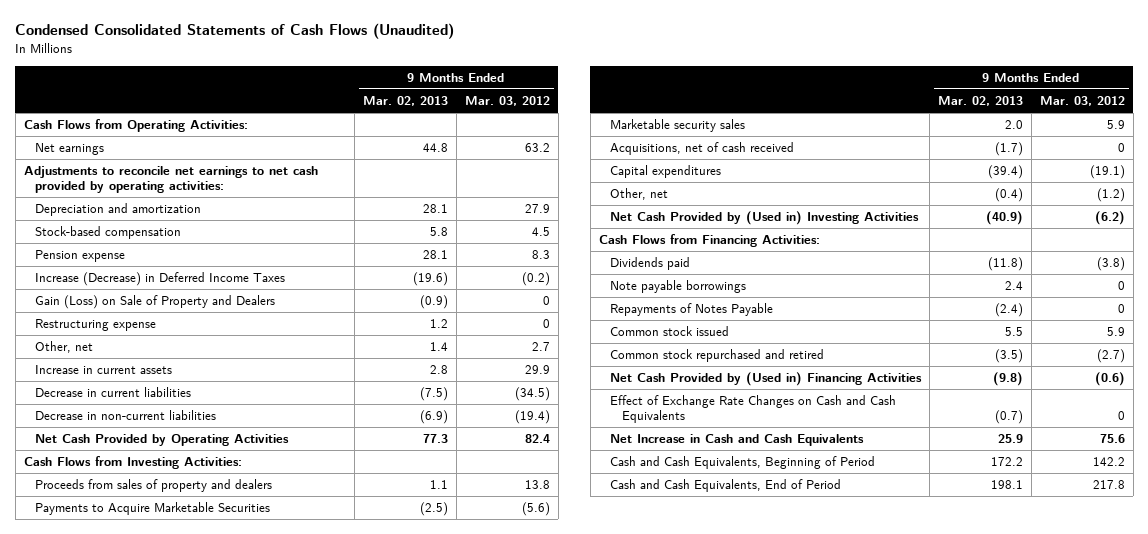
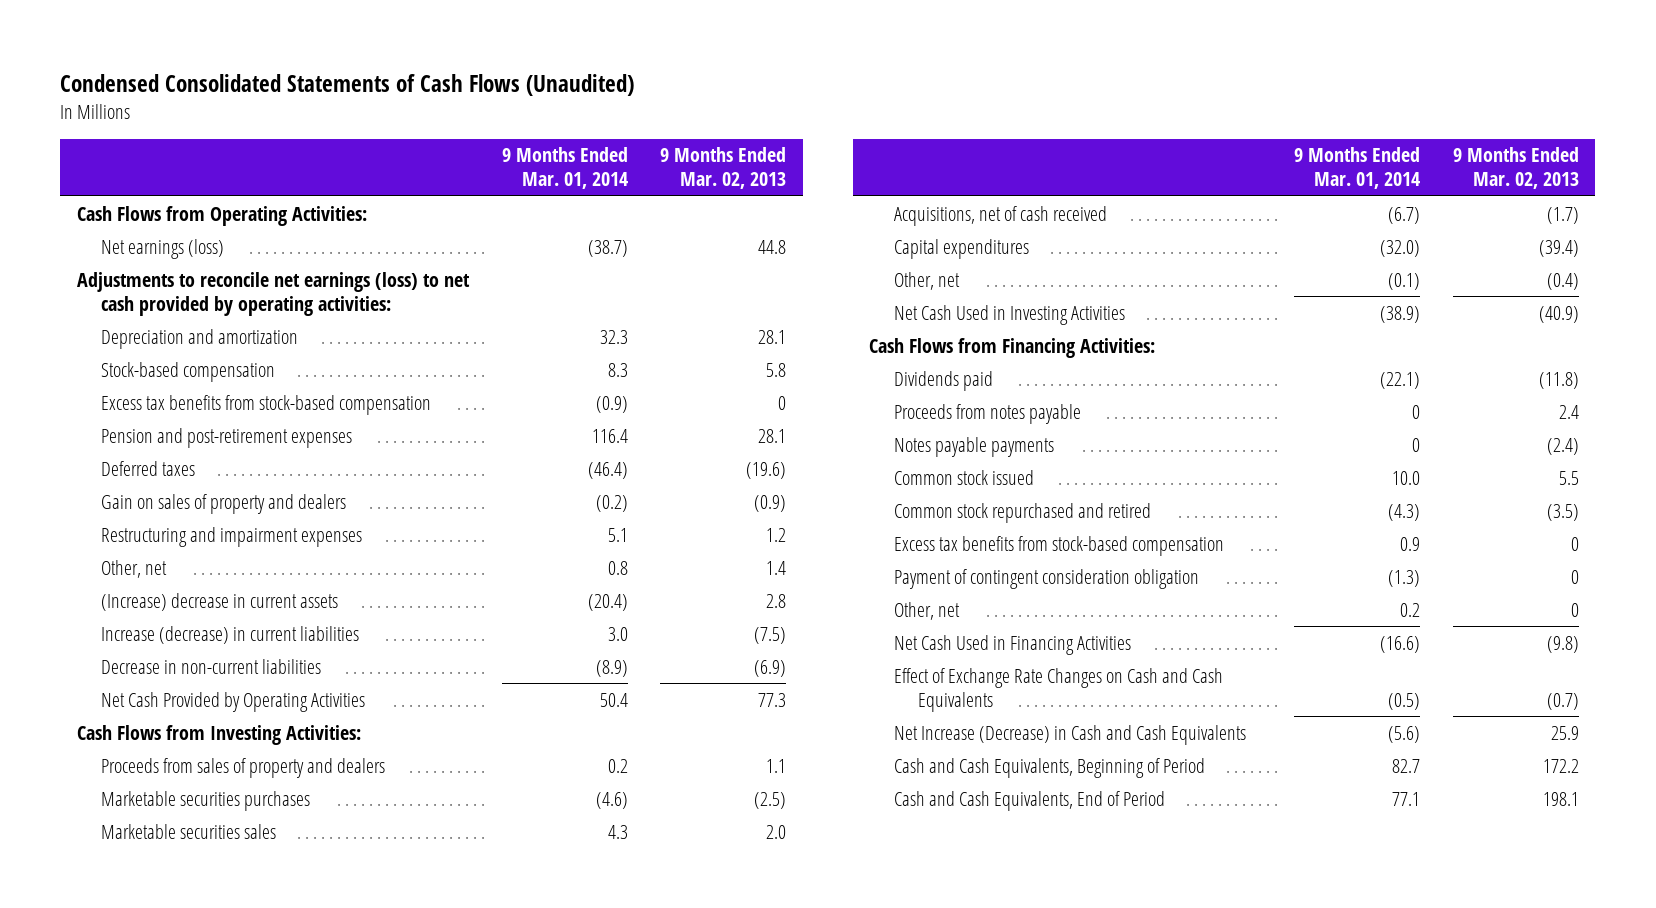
[464,96,550,107] Mar. 03, 2012 -> none
none -> [501,147,628,190] 9 Months Ended Mar. 01, 2014
[35,143,105,156] Net earnings -> [101,238,225,259] Net earnings (loss)
[23,166,318,194] Adjustments to reconcile net earnings to net cash provided by operating activities: -> [76,271,470,316] Adjustments to reconcile net earnings (loss) to net cash provided by operating activities:
none -> [101,394,432,415] Excess tax benefits from stock-based compensation
[35,250,126,263] Pension expense -> [101,427,353,448] Pension and post-retirement expenses
[35,272,286,287] Increase (Decrease) in Deferred Income Taxes -> [101,460,196,476] Deferred taxes
[35,295,276,310] Gain (Loss) on Sale of Property and Dealers -> [101,493,347,514] Gain on sales of property and dealers
[35,319,157,332] Restructuring expense -> [101,526,363,547] Restructuring and impairment expenses
[35,365,173,375] Increase in current assets -> [101,592,339,611] (Increase) decrease in current assets
[35,387,192,398] Decrease in current liabilities -> [101,625,360,644] Increase (decrease) in current liabilities
[35,502,271,516] Payments to Acquire Marketable Securities -> [101,790,311,811] Marketable securities purchases
[610,119,746,133] Marketable security sales -> [101,823,277,839] Marketable securities sales
[610,211,920,226] Net Cash Provided by (Used in) Investing Activities -> [893,304,1125,325] Net Cash Used in Investing Activities
[610,280,747,294] Note payable borrowings -> [893,403,1081,424] Proceeds from notes payable
[610,303,774,317] Repayments of Notes Payable -> [893,436,1054,457] Notes payable payments
none -> [893,535,1224,556] Excess tax benefits from stock-based compensation
none -> [893,568,1199,589] Payment of contingent consideration obligation
none -> [893,601,960,620] Other, net
[610,372,923,387] Net Cash Provided by (Used in) Financing Activities -> [893,634,1131,655] Net Cash Used in Financing Activities
[610,434,865,447] Net Increase in Cash and Cash Equivalents -> [893,724,1246,745] Net Increase (Decrease) in Cash and Cash Equivalents

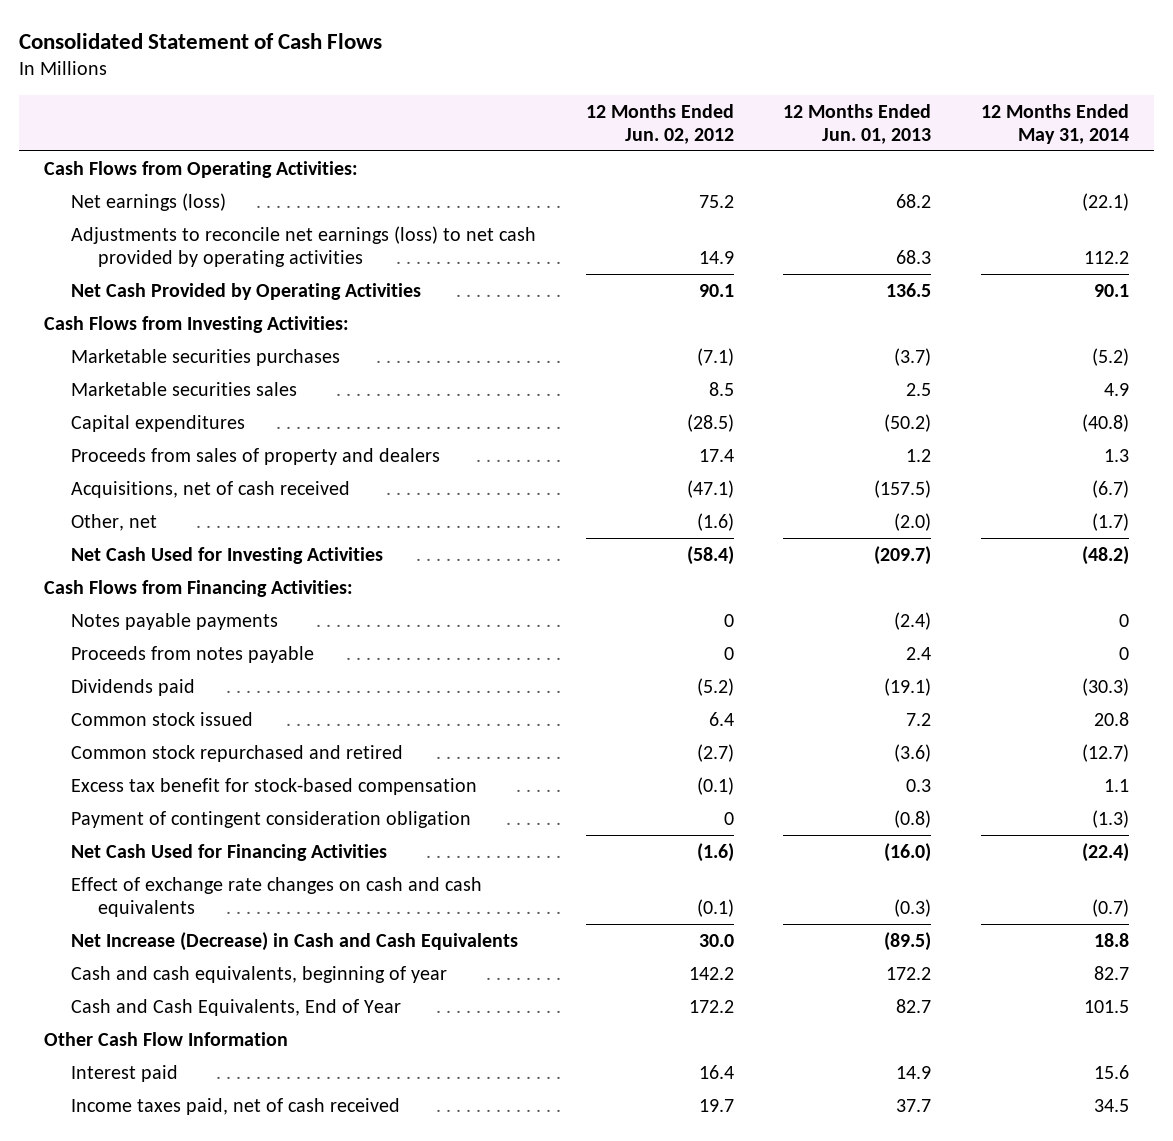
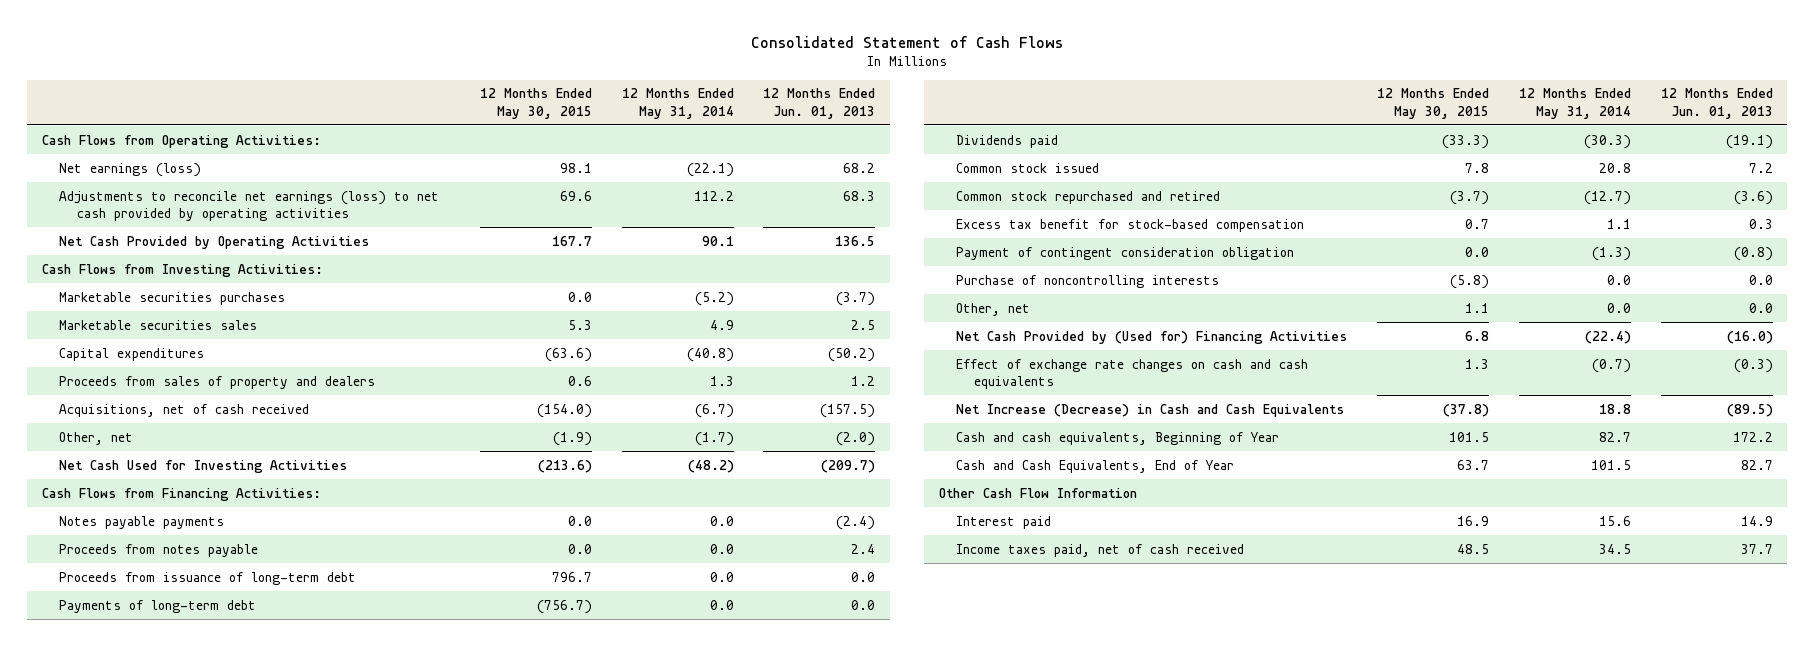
[585,103,734,144] 12 Months Ended Jun. 02, 2012 -> none
none -> [479,88,592,119] 12 Months Ended May 30, 2015
[1119,613,1130,627] 0 -> [709,515,734,526] 0.0
[1119,646,1130,660] 0 -> [709,543,734,554] 0.0
none -> [59,571,357,585] Proceeds from issuance of long-term debt
none -> [59,599,257,613] Payments of long-term debt
none -> [956,274,1220,288] Purchase of noncontrolling interests
none -> [956,302,1031,316] Other, net
[70,843,387,861] Net Cash Used for Financing Activities -> [956,330,1348,344] Net Cash Provided by (Used for) Financing Activities
[70,965,447,983] Cash and cash equivalents, beginning of year -> [956,431,1280,445] Cash and cash equivalents, Beginning of Year

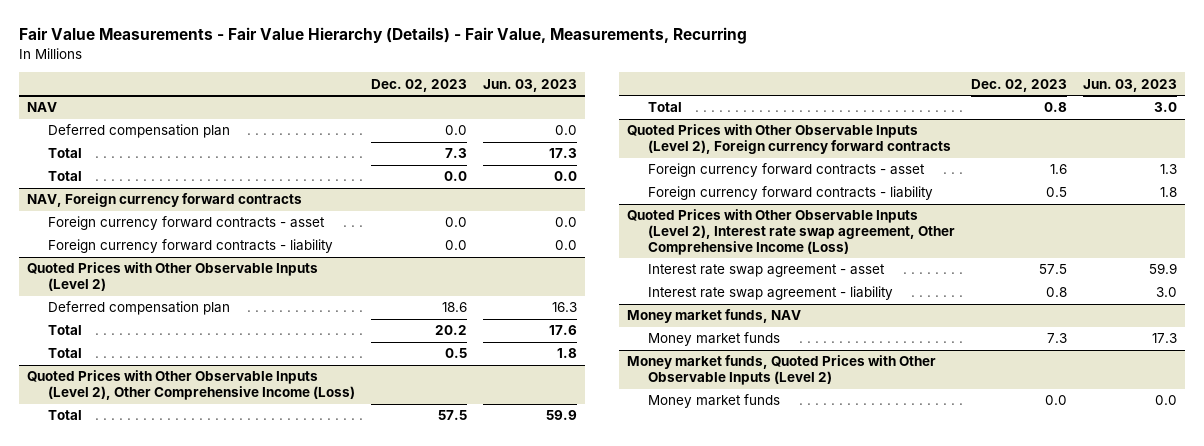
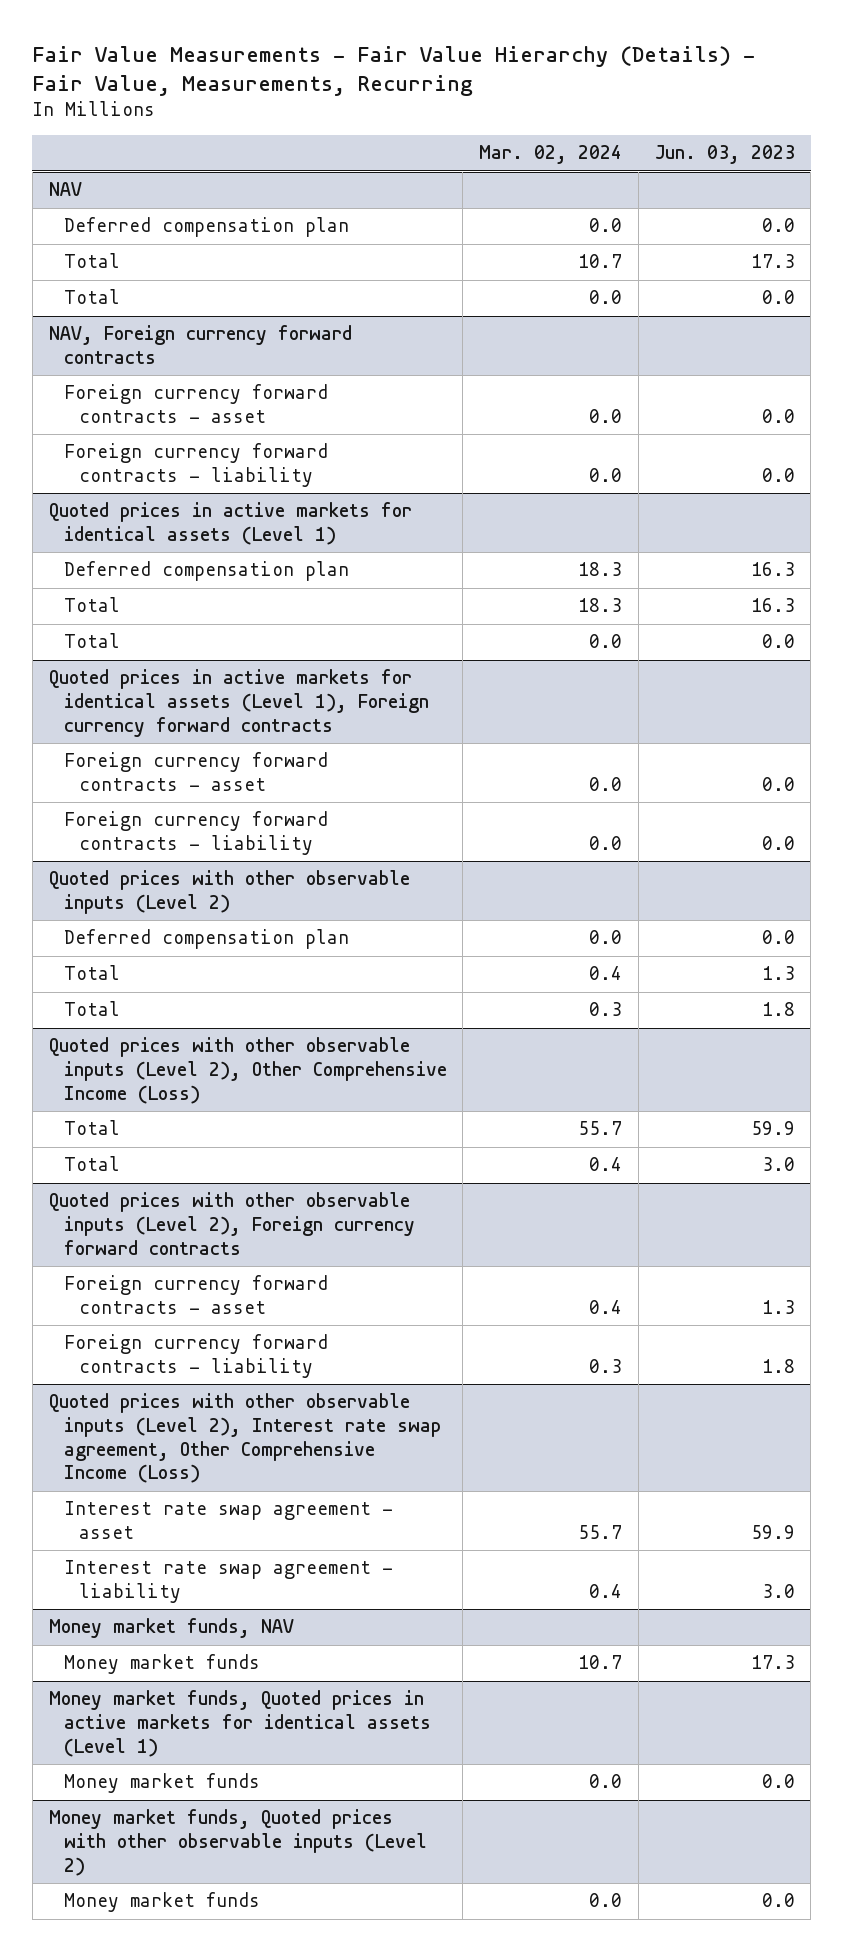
[371,78,468,92] Dec. 02, 2023 -> none
none -> [479,145,623,165] Mar. 02, 2024
[26,262,318,292] Quoted Prices with Other Observable Inputs (Level 2) -> none
none -> [48,502,412,546] Quoted prices in active markets for identical assets (Level 1)
[548,325,577,336] 17.6 -> [750,598,795,613] 16.3
none -> [63,633,120,649] Total
none -> [48,669,429,737] Quoted prices in active markets for identical assets (Level 1), Foreign currency forward contracts
none -> [63,752,328,792] Foreign currency forward contracts - asset
none -> [63,811,328,856] Foreign currency forward contracts - liability
none -> [48,870,410,915] Quoted prices with other observable inputs (Level 2)
none -> [63,929,349,950] Deferred compensation plan
none -> [63,965,120,981] Total
[26,370,356,401] Quoted Prices with Other Observable Inputs (Level 2), Other Comprehensive Income (Loss) -> [48,1037,447,1104] Quoted prices with other observable inputs (Level 2), Other Comprehensive Income (Loss)
[626,124,952,155] Quoted Prices with Other Observable Inputs (Level 2), Foreign currency forward contracts -> [48,1192,415,1255] Quoted prices with other observable inputs (Level 2), Foreign currency forward contracts
[626,209,956,256] Quoted Prices with Other Observable Inputs (Level 2), Interest rate swap agreement, Other Comprehensive Income (Loss) -> [48,1393,441,1484] Quoted prices with other observable inputs (Level 2), Interest rate swap agreement, Other Comprehensive Income (Loss)
[626,355,936,386] Money market funds, Quoted Prices with Other Observable Inputs (Level 2) -> none
none -> [48,1690,431,1757] Money market funds, Quoted prices in active markets for identical assets (Level 1)
none -> [48,1809,427,1876] Money market funds, Quoted prices with other observable inputs (Level 2)
none -> [63,1892,260,1913] Money market funds

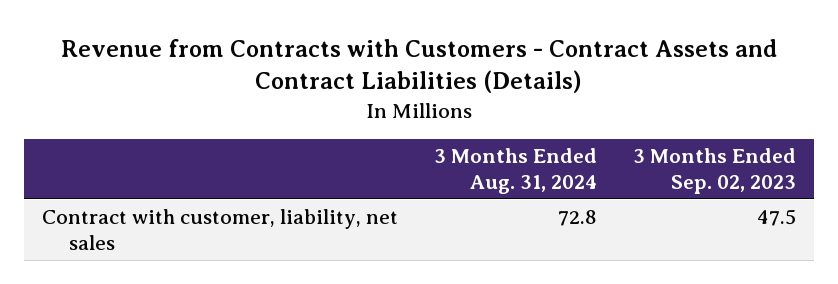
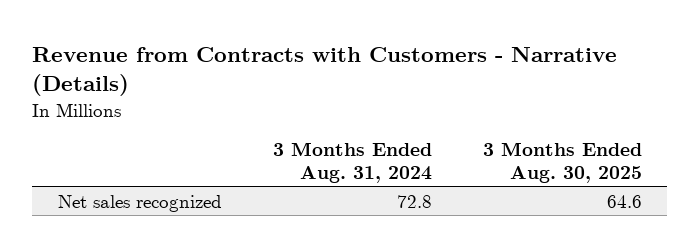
[60,38,777,94] Revenue from Contracts with Customers - Contract Assets and Contract Liabilities (Details) -> [32,46,618,97] Revenue from Contracts with Customers - Narrative (Details)
[632,147,796,195] 3 Months Ended Sep. 02, 2023 -> none
none -> [482,142,642,183] 3 Months Ended Aug. 30, 2025
[41,209,398,251] Contract with customer, liability, net sales -> [57,194,222,212] Net sales recognized

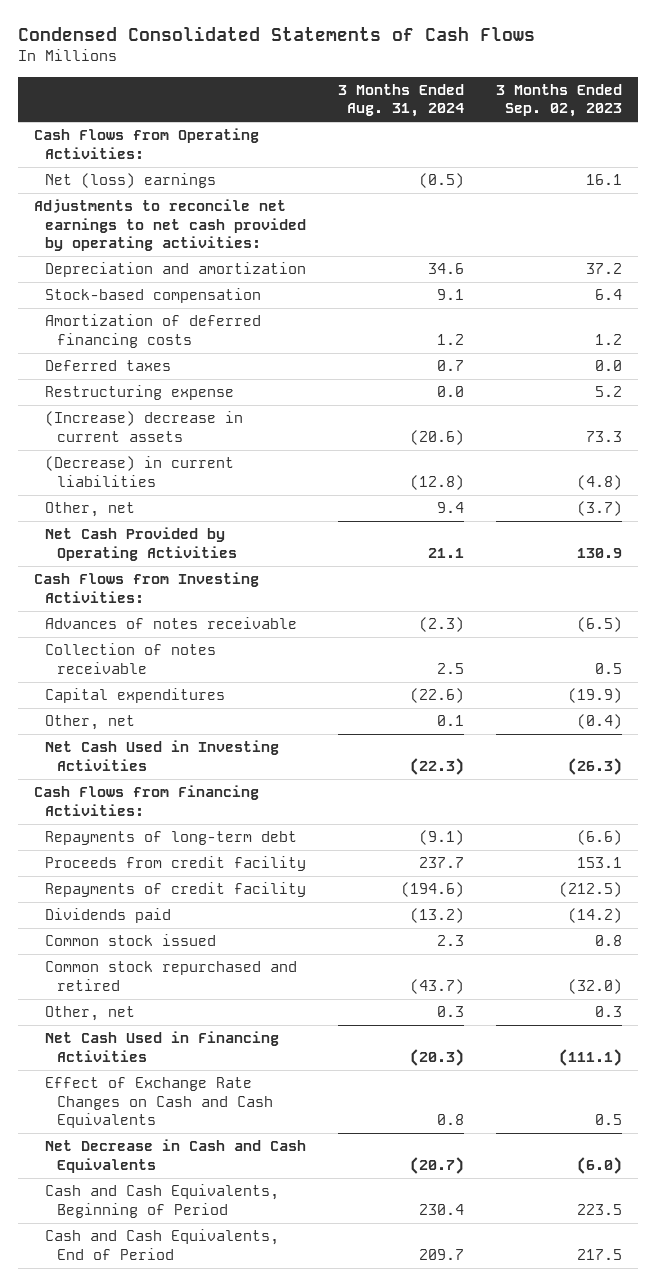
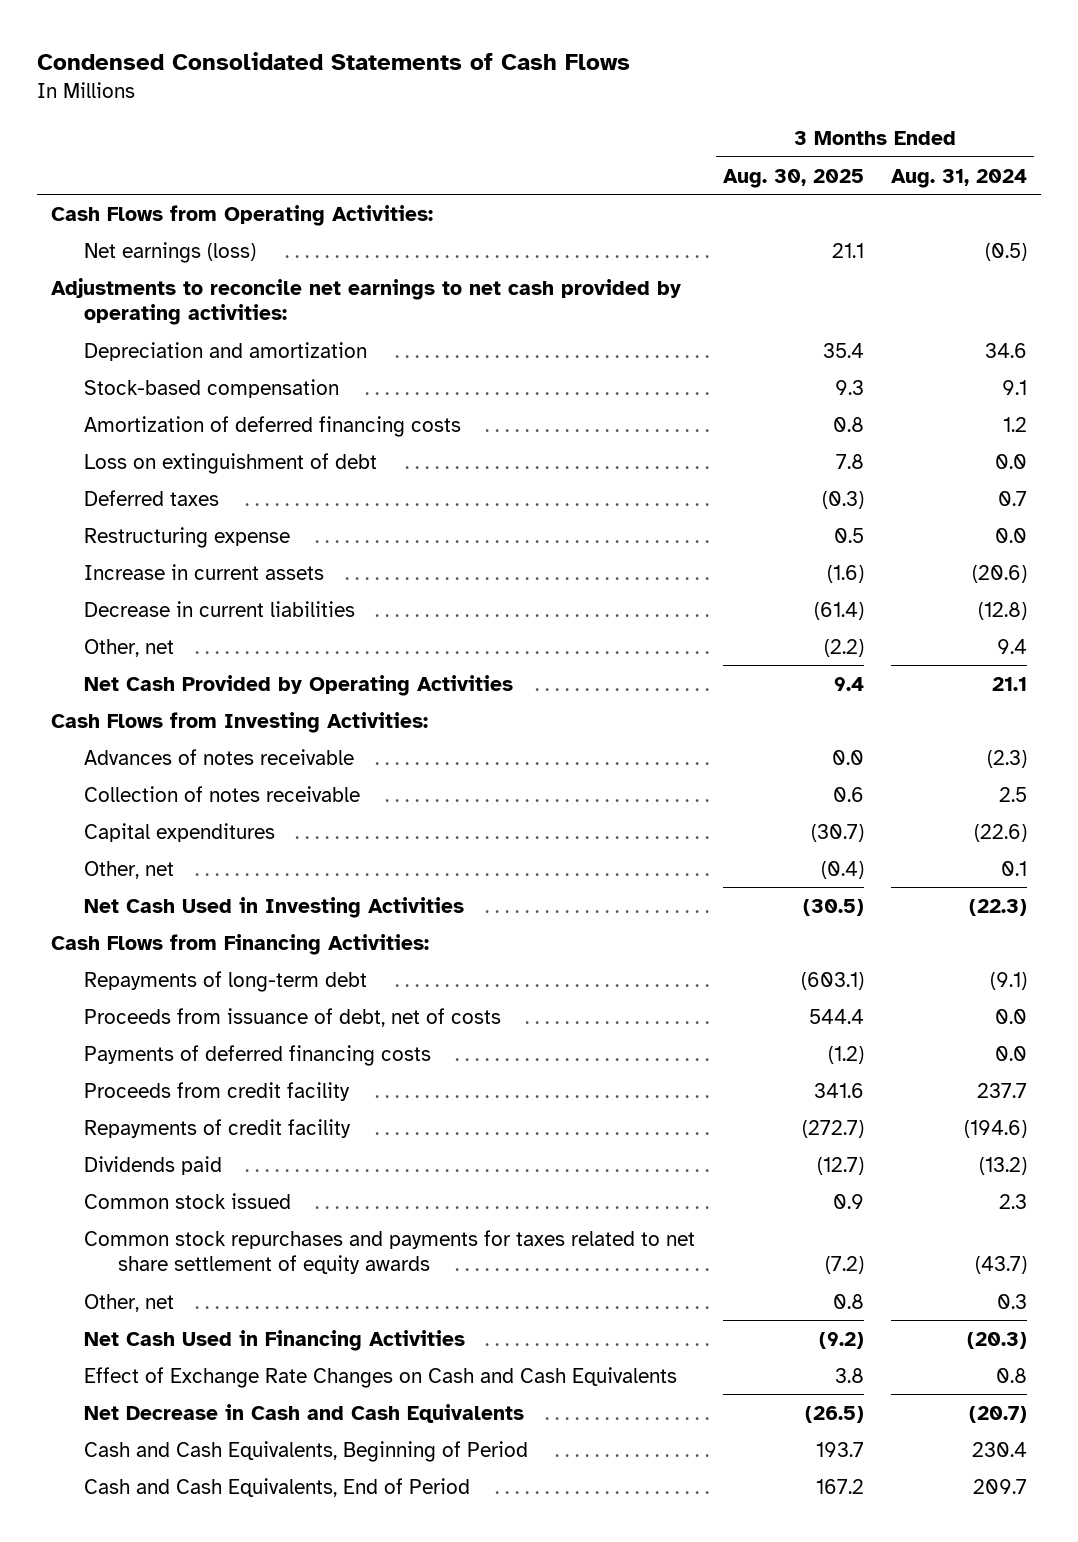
[495,83,622,118] 3 Months Ended Sep. 02, 2023 -> none
none -> [722,168,864,188] Aug. 30, 2025
[45,173,217,189] Net (loss) earnings -> [84,241,257,263] Net earnings (loss)
none -> [84,452,378,474] Loss on extinguishment of debt
[45,411,244,442] (Increase) decrease in current assets -> [84,563,325,580] Increase in current assets
[45,456,235,487] (Decrease) in current liabilities -> [84,600,356,617] Decrease in current liabilities
none -> [84,1007,502,1027] Proceeds from issuance of debt, net of costs
none -> [84,1044,432,1066] Payments of deferred financing costs
[45,961,298,991] Common stock repurchased and retired -> [84,1229,696,1275] Common stock repurchases and payments for taxes related to net share settlement of equity awards

